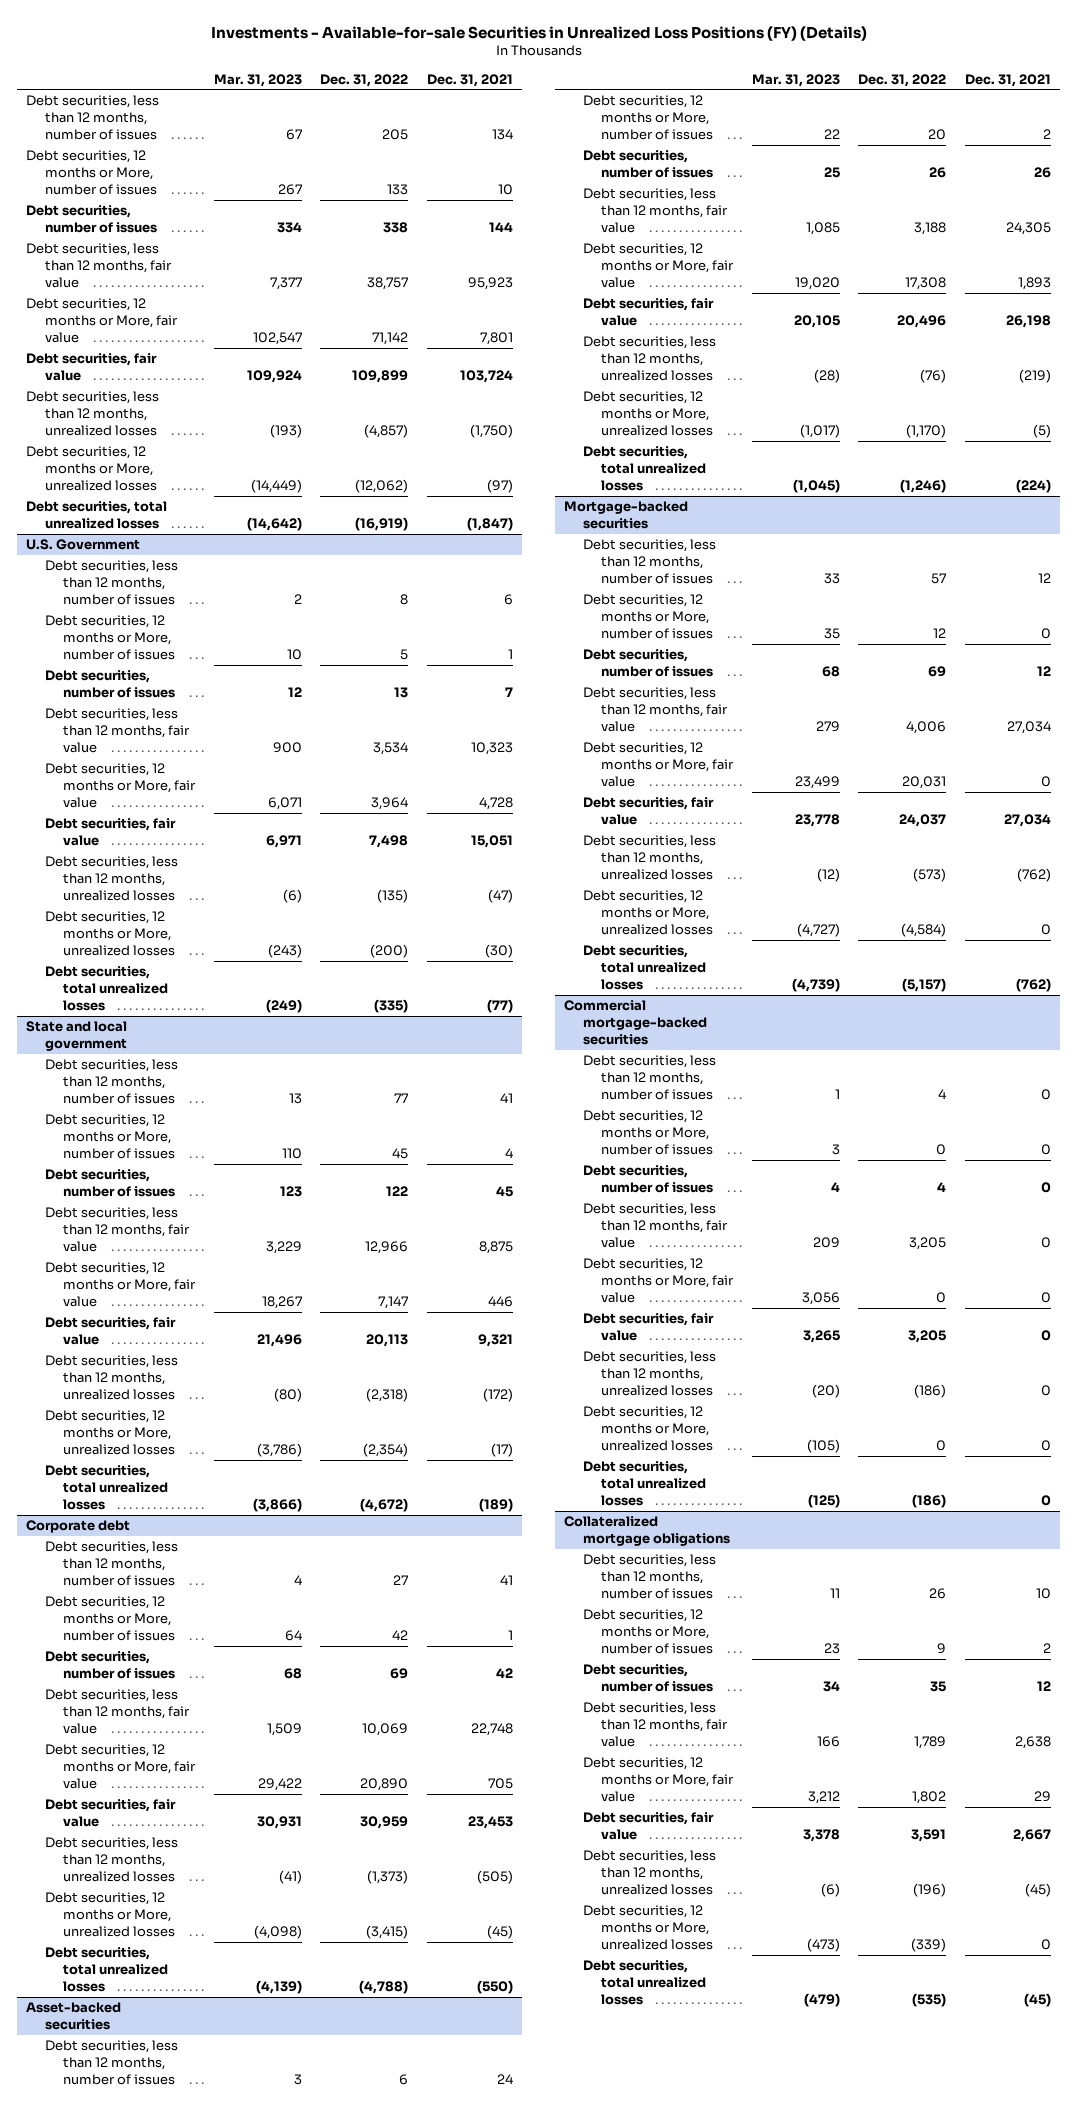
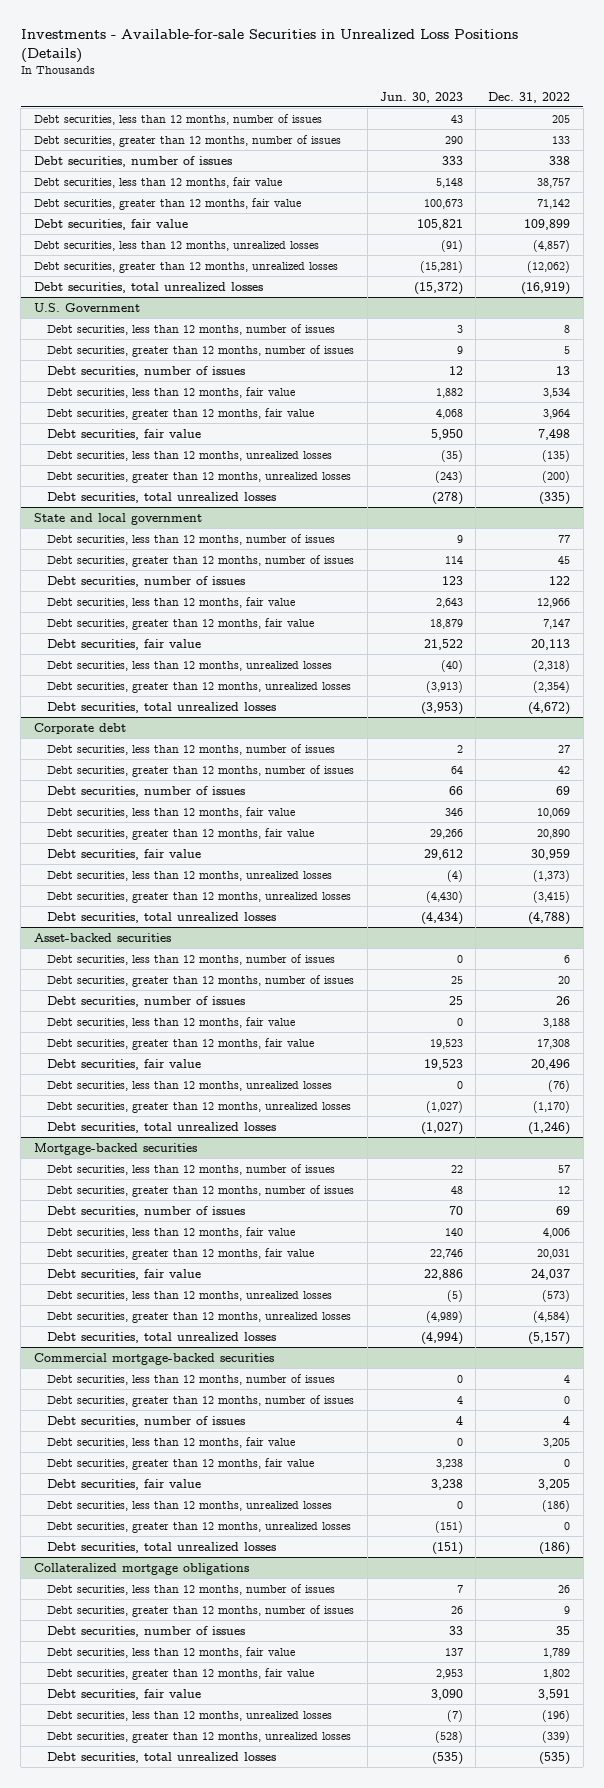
[210,25,867,41] Investments - Available-for-sale Securities in Unrealized Loss Positions (FY) (Details) -> [20,29,518,63] Investments - Available-for-sale Securities in Unrealized Loss Positions (Details)
[213,73,302,87] Mar. 31, 2023 -> none
[426,73,513,87] Dec. 31, 2021 -> none
none -> [379,91,463,103] Jun. 30, 2023
[26,150,157,196] Debt securities, 12 months or More, number of issues -> [33,134,341,147] Debt securities, greater than 12 months, number of issues
[26,298,178,344] Debt securities, 12 months or More, fair value -> [33,197,301,210] Debt securities, greater than 12 months, fair value
[26,446,157,492] Debt securities, 12 months or More, unrealized losses -> [33,261,338,273] Debt securities, greater than 12 months, unrealized losses
[44,615,176,661] Debt securities, 12 months or More, number of issues -> [47,344,355,357] Debt securities, greater than 12 months, number of issues
[44,763,197,809] Debt securities, 12 months or More, fair value -> [47,407,315,420] Debt securities, greater than 12 months, fair value
[44,911,176,957] Debt securities, 12 months or More, unrealized losses -> [47,471,352,483] Debt securities, greater than 12 months, unrealized losses
[44,1114,176,1160] Debt securities, 12 months or More, number of issues -> [47,554,355,567] Debt securities, greater than 12 months, number of issues
[44,1262,197,1308] Debt securities, 12 months or More, fair value -> [47,617,315,630] Debt securities, greater than 12 months, fair value
[44,1410,176,1456] Debt securities, 12 months or More, unrealized losses -> [47,681,352,693] Debt securities, greater than 12 months, unrealized losses
[44,1596,176,1642] Debt securities, 12 months or More, number of issues -> [47,764,355,777] Debt securities, greater than 12 months, number of issues
[44,1744,197,1790] Debt securities, 12 months or More, fair value -> [47,827,315,840] Debt securities, greater than 12 months, fair value
[44,1892,176,1938] Debt securities, 12 months or More, unrealized losses -> [47,891,352,903] Debt securities, greater than 12 months, unrealized losses
[582,95,714,141] Debt securities, 12 months or More, number of issues -> [47,974,355,987] Debt securities, greater than 12 months, number of issues
[582,243,735,289] Debt securities, 12 months or More, fair value -> [47,1037,315,1050] Debt securities, greater than 12 months, fair value
[582,391,714,437] Debt securities, 12 months or More, unrealized losses -> [47,1101,352,1113] Debt securities, greater than 12 months, unrealized losses
[582,594,714,640] Debt securities, 12 months or More, number of issues -> [47,1184,355,1197] Debt securities, greater than 12 months, number of issues
[582,742,735,788] Debt securities, 12 months or More, fair value -> [47,1247,315,1260] Debt securities, greater than 12 months, fair value
[582,890,714,936] Debt securities, 12 months or More, unrealized losses -> [47,1311,352,1323] Debt securities, greater than 12 months, unrealized losses
[582,1110,714,1156] Debt securities, 12 months or More, number of issues -> [47,1394,355,1407] Debt securities, greater than 12 months, number of issues
[582,1258,735,1304] Debt securities, 12 months or More, fair value -> [47,1457,315,1470] Debt securities, greater than 12 months, fair value
[582,1406,714,1452] Debt securities, 12 months or More, unrealized losses -> [47,1521,352,1533] Debt securities, greater than 12 months, unrealized losses
[582,1609,714,1655] Debt securities, 12 months or More, number of issues -> [47,1604,355,1617] Debt securities, greater than 12 months, number of issues
[582,1757,735,1803] Debt securities, 12 months or More, fair value -> [47,1667,315,1680] Debt securities, greater than 12 months, fair value
[582,1905,714,1951] Debt securities, 12 months or More, unrealized losses -> [47,1731,352,1743] Debt securities, greater than 12 months, unrealized losses

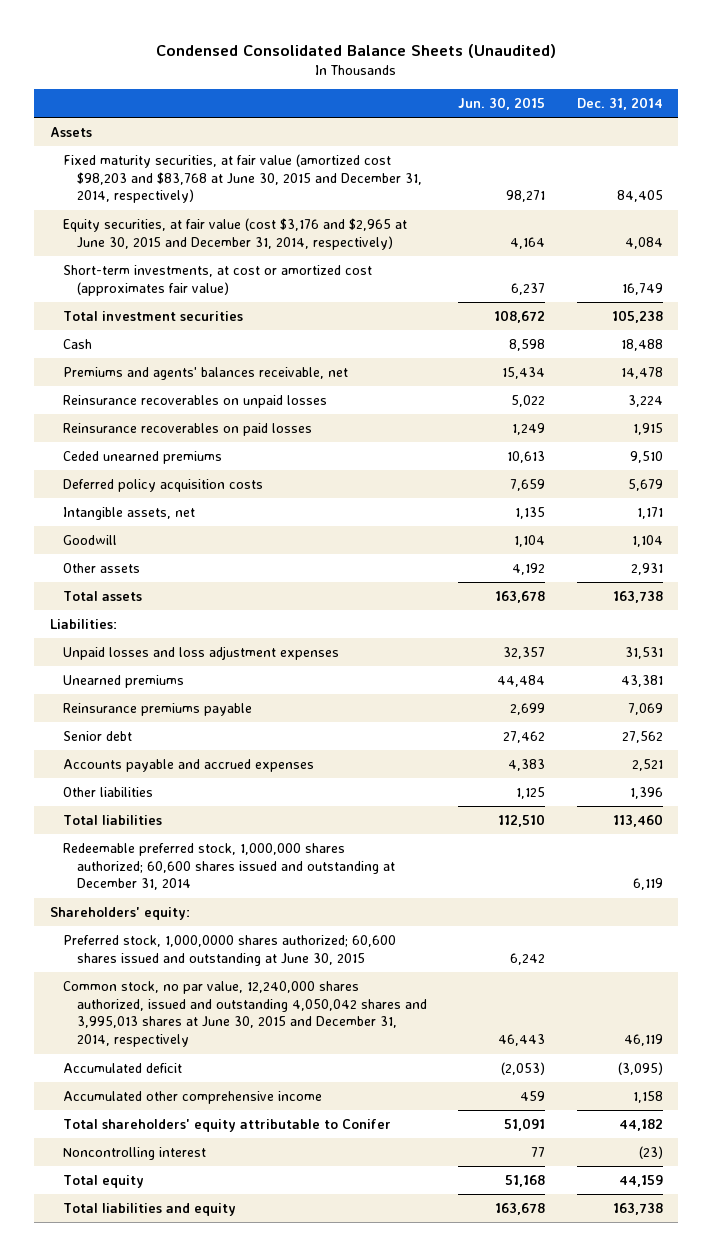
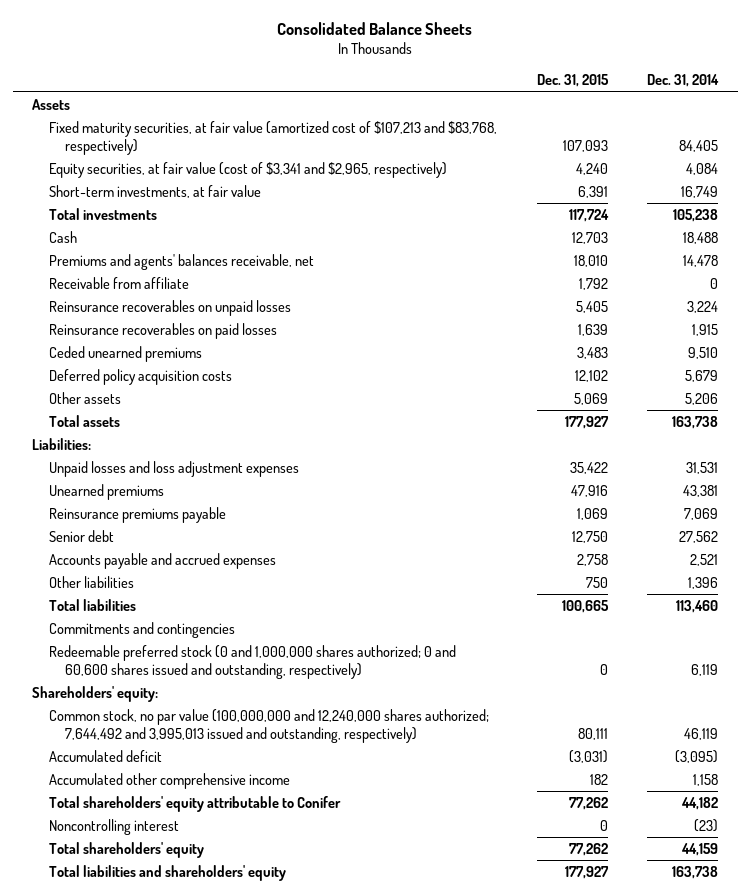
[156,44,557,59] Condensed Consolidated Balance Sheets (Unaudited) -> [277,21,473,35] Consolidated Balance Sheets
[458,97,546,111] Jun. 30, 2015 -> none
none -> [536,74,609,88] Dec. 31, 2015
[63,153,422,204] Fixed maturity securities, at fair value (amortized cost $98,203 and $83,768 at June 30, 2015 and December 31, 2014, respectively) -> [48,120,497,155] Fixed maturity securities, at fair value (amortized cost of $107,213 and $83,768, respectively)
[63,217,408,250] Equity securities, at fair value (cost $3,176 and $2,965 at June 30, 2015 and December 31, 2014, respectively) -> [48,161,447,178] Equity securities, at fair value (cost of $3,341 and $2,965, respectively)
[63,264,373,296] Short-term investments, at cost or amortized cost (approximates fair value) -> [48,184,261,198] Short-term investments, at fair value
[63,310,244,321] Total investment securities -> [48,207,157,220] Total investments
none -> [48,276,189,289] Receivable from affiliate
[63,506,196,520] Intangible assets, net -> none
[63,534,118,545] Goodwill -> none
[630,562,663,575] 2,931 -> [685,392,719,405] 5,206
none -> [48,621,235,638] Commitments and contingencies
[63,842,395,891] Redeemable preferred stock, 1,000,000 shares authorized; 60,600 shares issued and outstanding at December 31, 2014 -> [48,644,456,679] Redeemable preferred stock (0 and 1,000,000 shares authorized; 0 and 60,600 shares issued and outstanding, respectively)
[63,934,397,966] Preferred stock, 1,000,0000 shares authorized; 60,600 shares issued and outstanding at June 30, 2015 -> none
[63,980,427,1048] Common stock, no par value, 12,240,000 shares authorized, issued and outstanding 4,050,042 shares and 3,995,013 shares at June 30, 2015 and December 31, 2014, respectively -> [48,708,489,743] Common stock, no par value (100,000,000 and 12,240,000 shares authorized; 7,644,492 and 3,995,013 issued and outstanding, respectively)
[63,1174,145,1188] Total equity -> [48,841,204,858] Total shareholders' equity
[63,1202,237,1216] Total liabilities and equity -> [48,864,286,881] Total liabilities and shareholders' equity

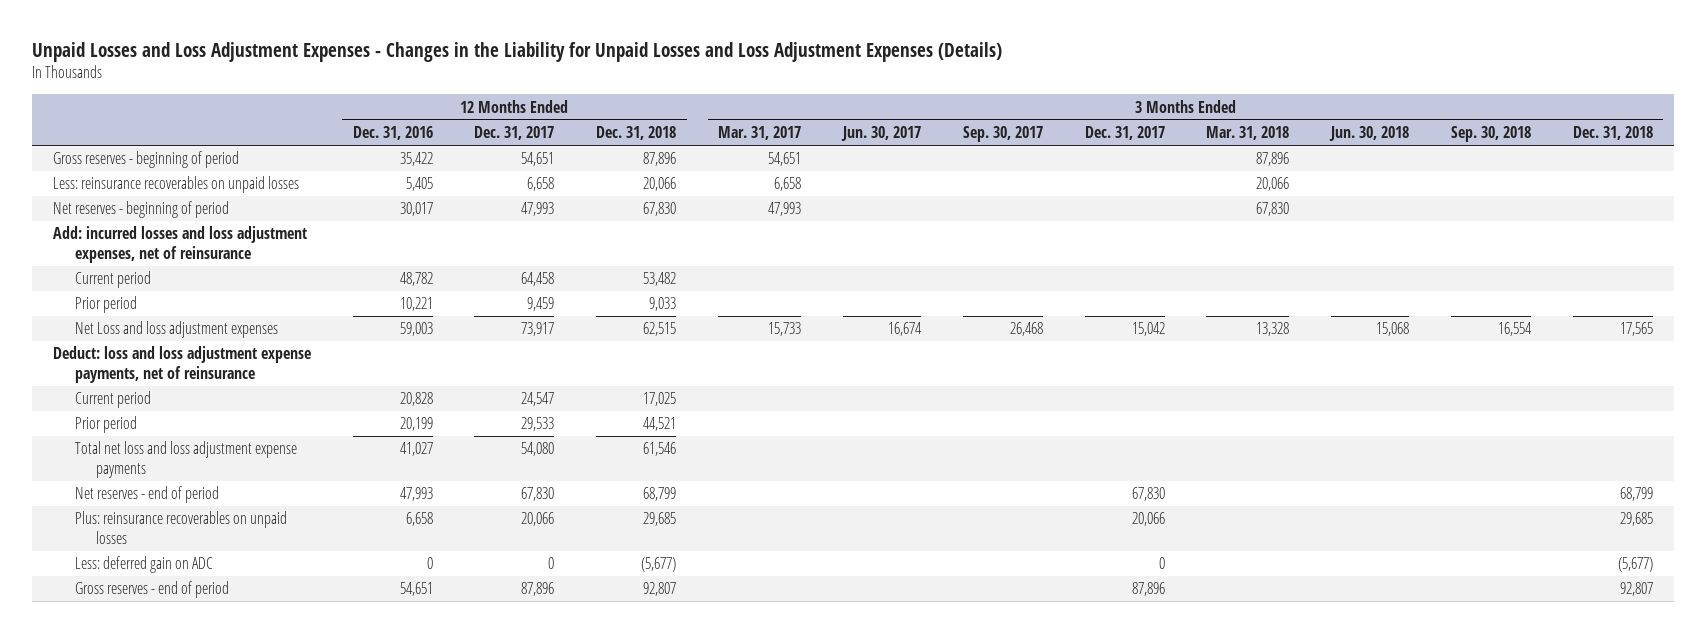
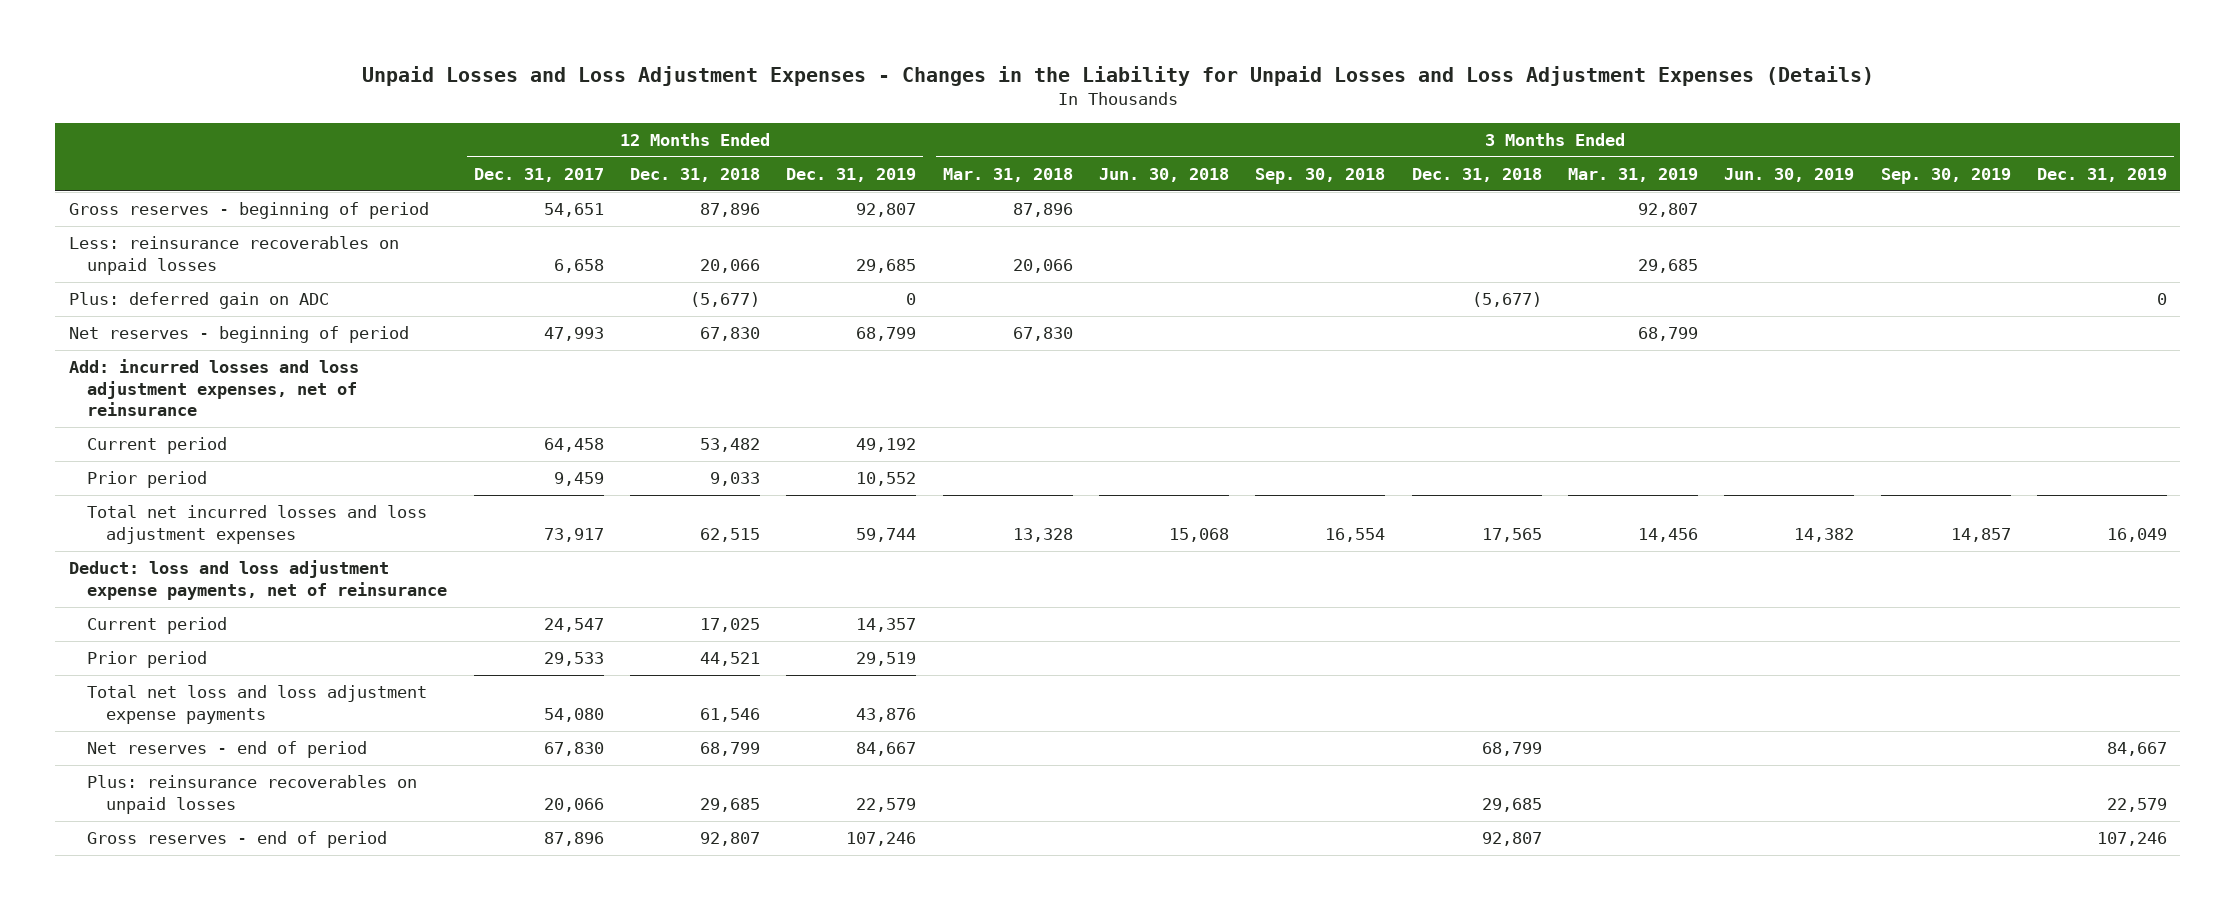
[352,125,433,140] Dec. 31, 2016 -> none
[718,125,802,140] Mar. 31, 2017 -> none
[840,125,921,141] Jun. 30, 2017 -> none
[962,125,1043,142] Sep. 30, 2017 -> none
[1084,125,1165,140] Dec. 31, 2017 -> none
none -> [786,167,917,182] Dec. 31, 2019
none -> [1568,167,1699,182] Mar. 31, 2019
none -> [1724,167,1855,182] Jun. 30, 2019
none -> [1880,167,2011,184] Sep. 30, 2019
none -> [2037,167,2168,182] Dec. 31, 2019
none -> [68,292,329,310] Plus: deferred gain on ADC
[74,321,278,339] Net Loss and loss adjustment expenses -> [87,505,428,544] Total net incurred losses and loss adjustment expenses
[74,556,213,574] Less: deferred gain on ADC -> none

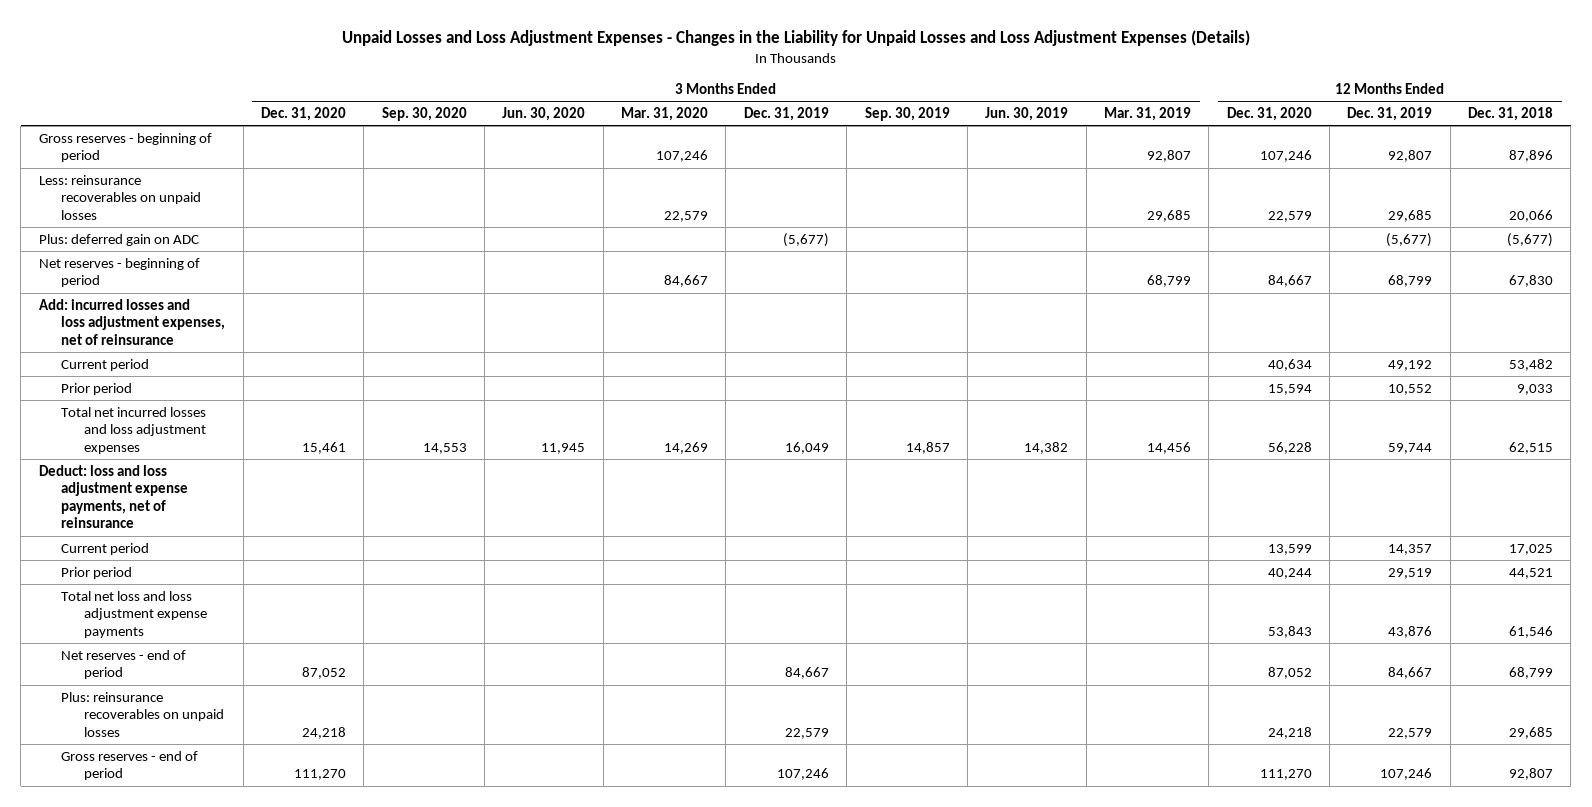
[473,167,604,182] Dec. 31, 2017 -> none
[942,167,1073,182] Mar. 31, 2018 -> none
[1099,167,1230,182] Jun. 30, 2018 -> none
[1255,167,1386,184] Sep. 30, 2018 -> none
[1411,167,1542,182] Dec. 31, 2018 -> none
none -> [260,107,346,122] Dec. 31, 2020
none -> [381,107,467,122] Sep. 30, 2020
none -> [502,107,586,122] Jun. 30, 2020
none -> [621,107,709,122] Mar. 31, 2020
none -> [1226,107,1312,122] Dec. 31, 2020
[906,293,917,306] 0 -> [1386,232,1433,247] (5,677)
[2157,293,2168,306] 0 -> [782,232,829,247] (5,677)

